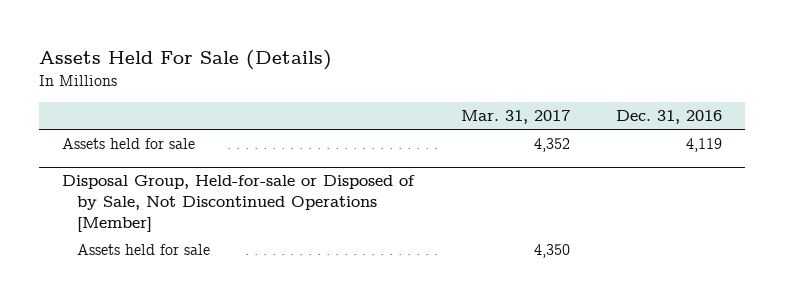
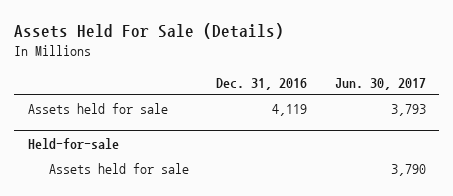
[460,110,570,125] Mar. 31, 2017 -> none
none -> [334,77,426,90] Jun. 30, 2017
[62,175,416,233] Disposal Group, Held-for-sale or Disposed of by Sale, Not Discontinued Operations [Member] -> [27,137,119,149] Held-for-sale

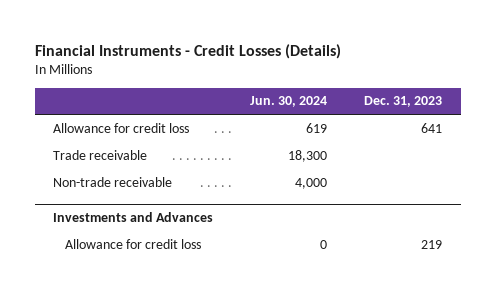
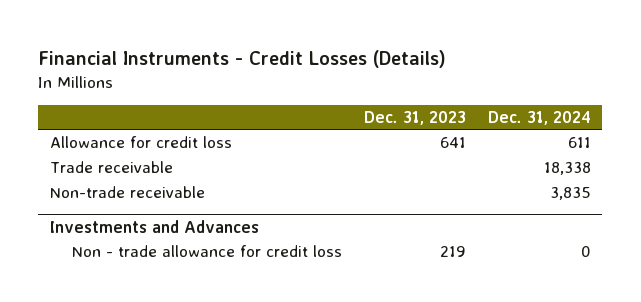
[250,96,328,108] Jun. 30, 2024 -> none
none -> [488,110,592,125] Dec. 31, 2024
[65,238,202,249] Allowance for credit loss -> [71,245,342,258] Non - trade allowance for credit loss

